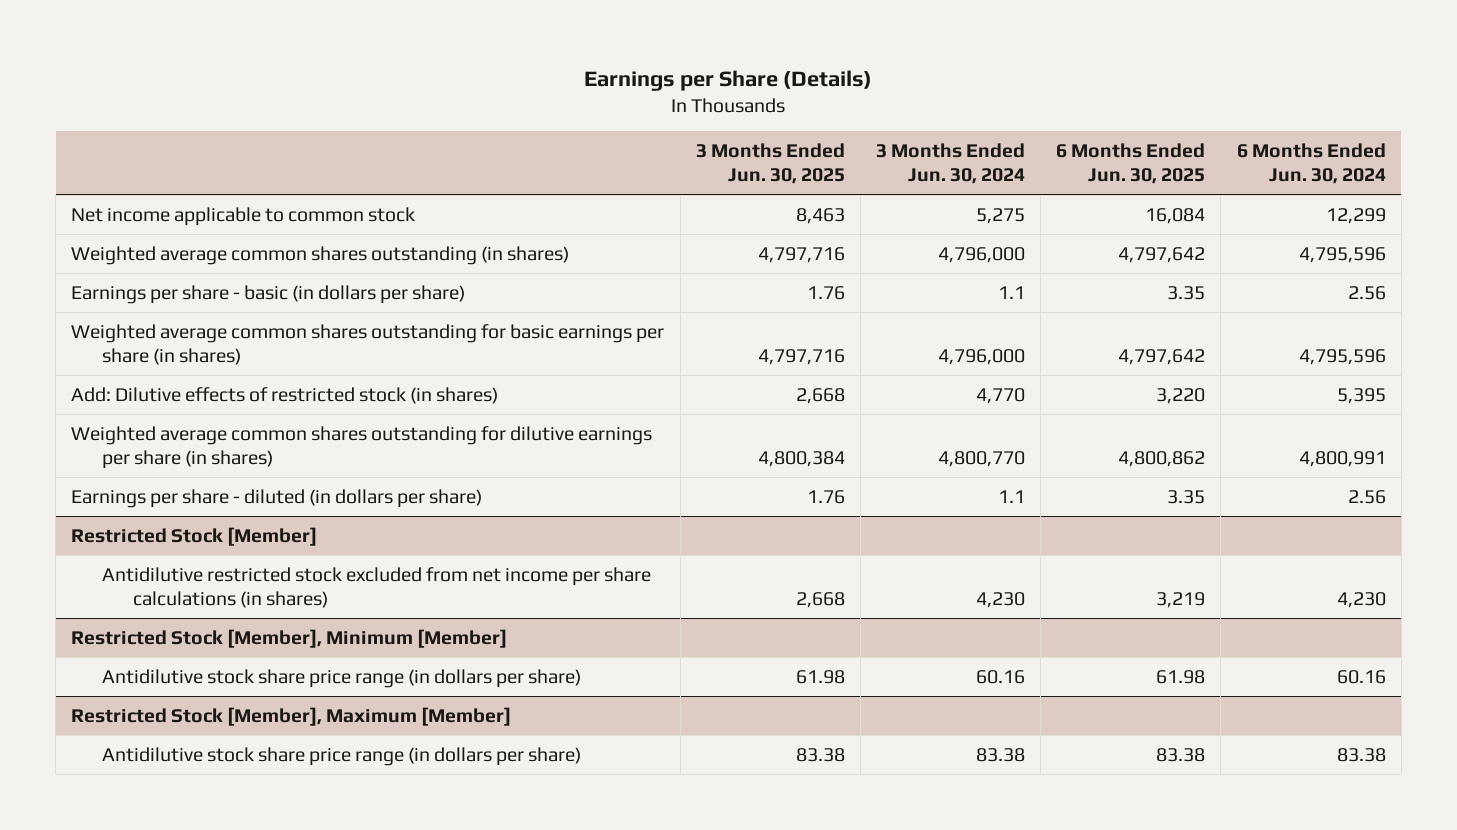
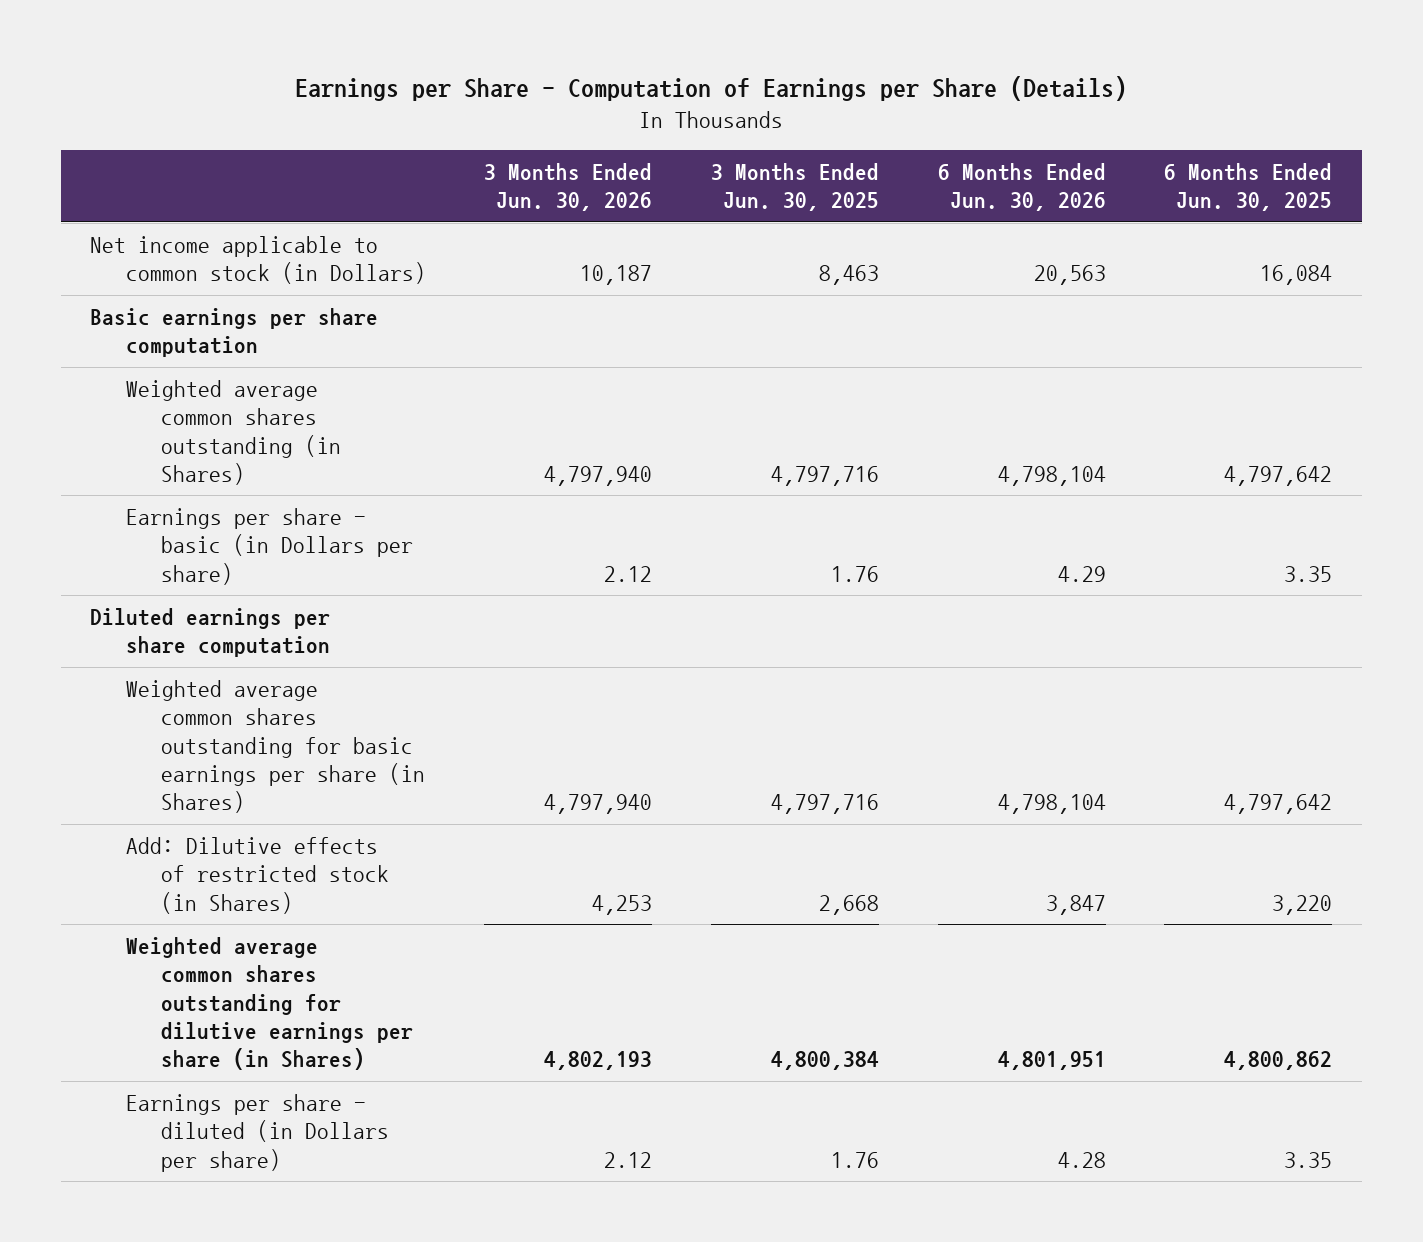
[584,69,873,91] Earnings per Share (Details) -> [295,76,1128,102] Earnings per Share - Computation of Earnings per Share (Details)
[875,142,1025,185] 3 Months Ended Jun. 30, 2024 -> none
[1236,142,1386,185] 6 Months Ended Jun. 30, 2024 -> none
none -> [484,162,653,212] 3 Months Ended Jun. 30, 2026
none -> [937,162,1106,212] 6 Months Ended Jun. 30, 2026
[71,526,318,546] Restricted Stock [Member] -> none
[102,566,652,609] Antidilutive restricted stock excluded from net income per share calculations (in shares) -> none
[71,628,508,648] Restricted Stock [Member], Minimum [Member] -> none
[102,668,582,688] Antidilutive stock share price range (in dollars per share) -> none
[71,706,512,726] Restricted Stock [Member], Maximum [Member] -> none
[102,746,582,766] Antidilutive stock share price range (in dollars per share) -> none
[71,206,416,226] Net income applicable to common stock -> [90,235,426,285] Net income applicable to common stock (in Dollars)
none -> [90,307,379,358] Basic earnings per share computation
[71,245,570,265] Weighted average common shares outstanding (in shares) -> [125,379,341,485] Weighted average common shares outstanding (in Shares)
[71,284,466,304] Earnings per share - basic (in dollars per share) -> [125,507,413,585] Earnings per share - basic (in Dollars per share)
none -> [90,607,331,658] Diluted earnings per share computation
[71,323,665,366] Weighted average common shares outstanding for basic earnings per share (in shares) -> [125,679,425,814] Weighted average common shares outstanding for basic earnings per share (in Shares)
[71,386,499,404] Add: Dilutive effects of restricted stock (in shares) -> [125,836,389,914] Add: Dilutive effects of restricted stock (in Shares)
[71,425,653,470] Weighted average common shares outstanding for dilutive earnings per share (in shares) -> [125,936,413,1071] Weighted average common shares outstanding for dilutive earnings per share (in Shares)
[71,488,483,508] Earnings per share - diluted (in dollars per share) -> [125,1093,389,1172] Earnings per share - diluted (in Dollars per share)

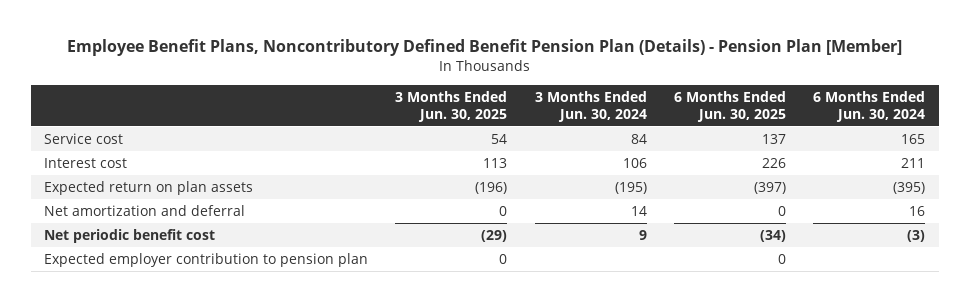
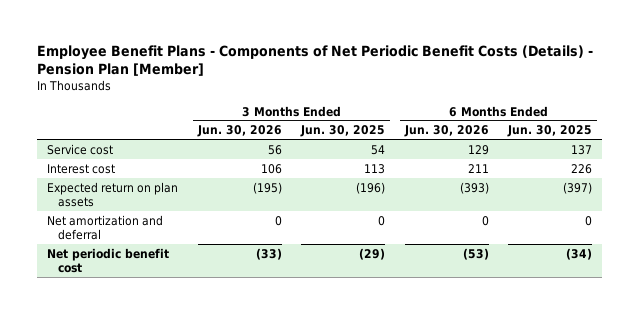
[66,39,902,57] Employee Benefit Plans, Noncontributory Defined Benefit Pension Plan (Details) - Pension Plan [Member] -> [37,44,594,77] Employee Benefit Plans - Components of Net Periodic Benefit Costs (Details) - Pension Plan [Member]
[534,91,647,122] 3 Months Ended Jun. 30, 2024 -> none
[812,91,925,122] 6 Months Ended Jun. 30, 2024 -> none
none -> [196,125,282,138] Jun. 30, 2026
none -> [403,125,489,138] Jun. 30, 2026
[44,252,369,267] Expected employer contribution to pension plan -> none

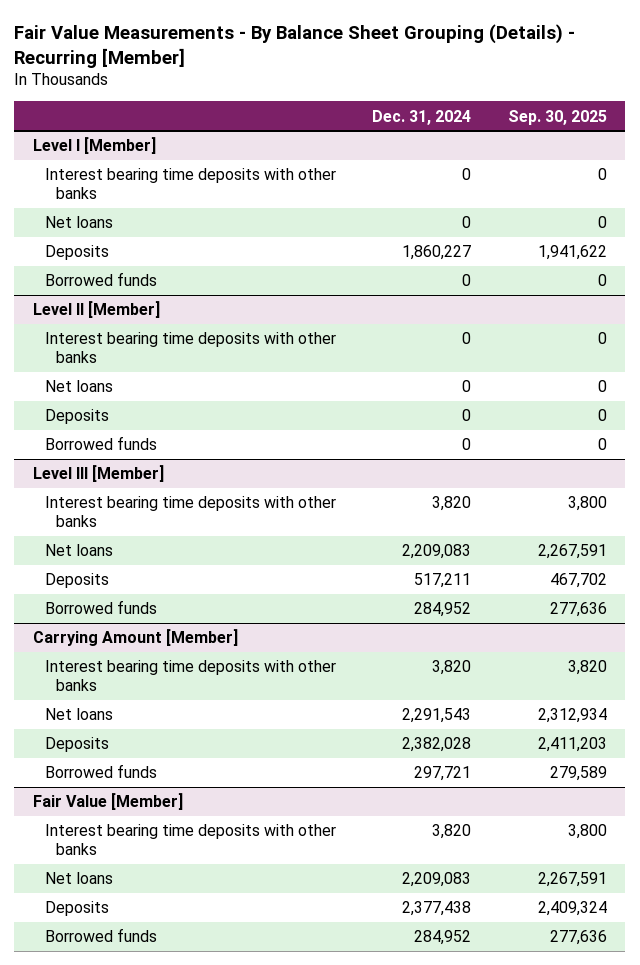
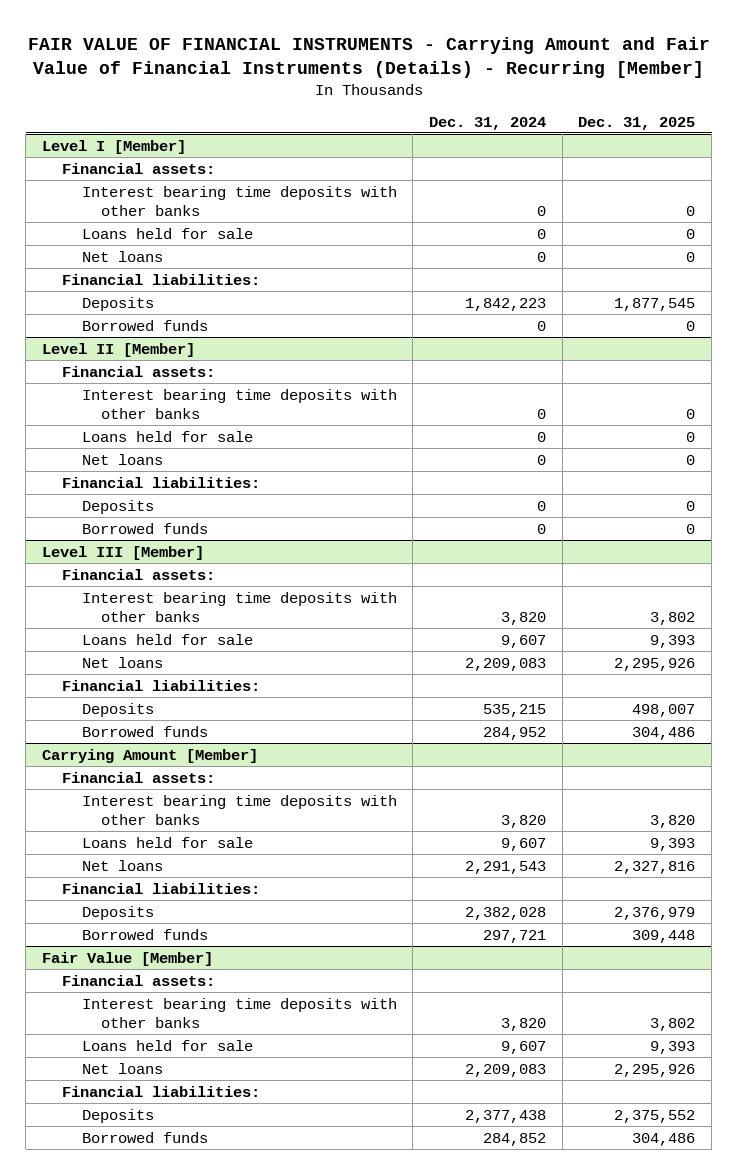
[14,24,576,68] Fair Value Measurements - By Balance Sheet Grouping (Details) - Recurring [Member] -> [27,36,710,78] FAIR VALUE OF FINANCIAL INSTRUMENTS - Carrying Amount and Fair Value of Financial Instruments (Details) - Recurring [Member]
[507,109,607,125] Sep. 30, 2025 -> none
none -> [578,116,696,130] Dec. 31, 2025
none -> [61,162,215,174] Financial assets:
none -> [81,227,253,239] Loans held for sale
none -> [61,273,260,285] Financial liabilities:
[402,245,472,261] 1,860,227 -> [465,297,547,311] 1,842,223
none -> [61,365,215,377] Financial assets:
none -> [81,430,253,442] Loans held for sale
none -> [61,476,260,488] Financial liabilities:
none -> [61,568,215,580] Financial assets:
none -> [81,633,253,645] Loans held for sale
none -> [61,679,260,691] Financial liabilities:
[414,573,472,589] 517,211 -> [483,703,547,717] 535,215
none -> [61,771,215,783] Financial assets:
none -> [81,836,253,848] Loans held for sale
none -> [61,882,260,894] Financial liabilities:
none -> [61,974,215,986] Financial assets:
none -> [81,1039,253,1051] Loans held for sale
none -> [61,1085,260,1097] Financial liabilities:
[414,930,472,946] 284,952 -> [483,1132,547,1146] 284,852

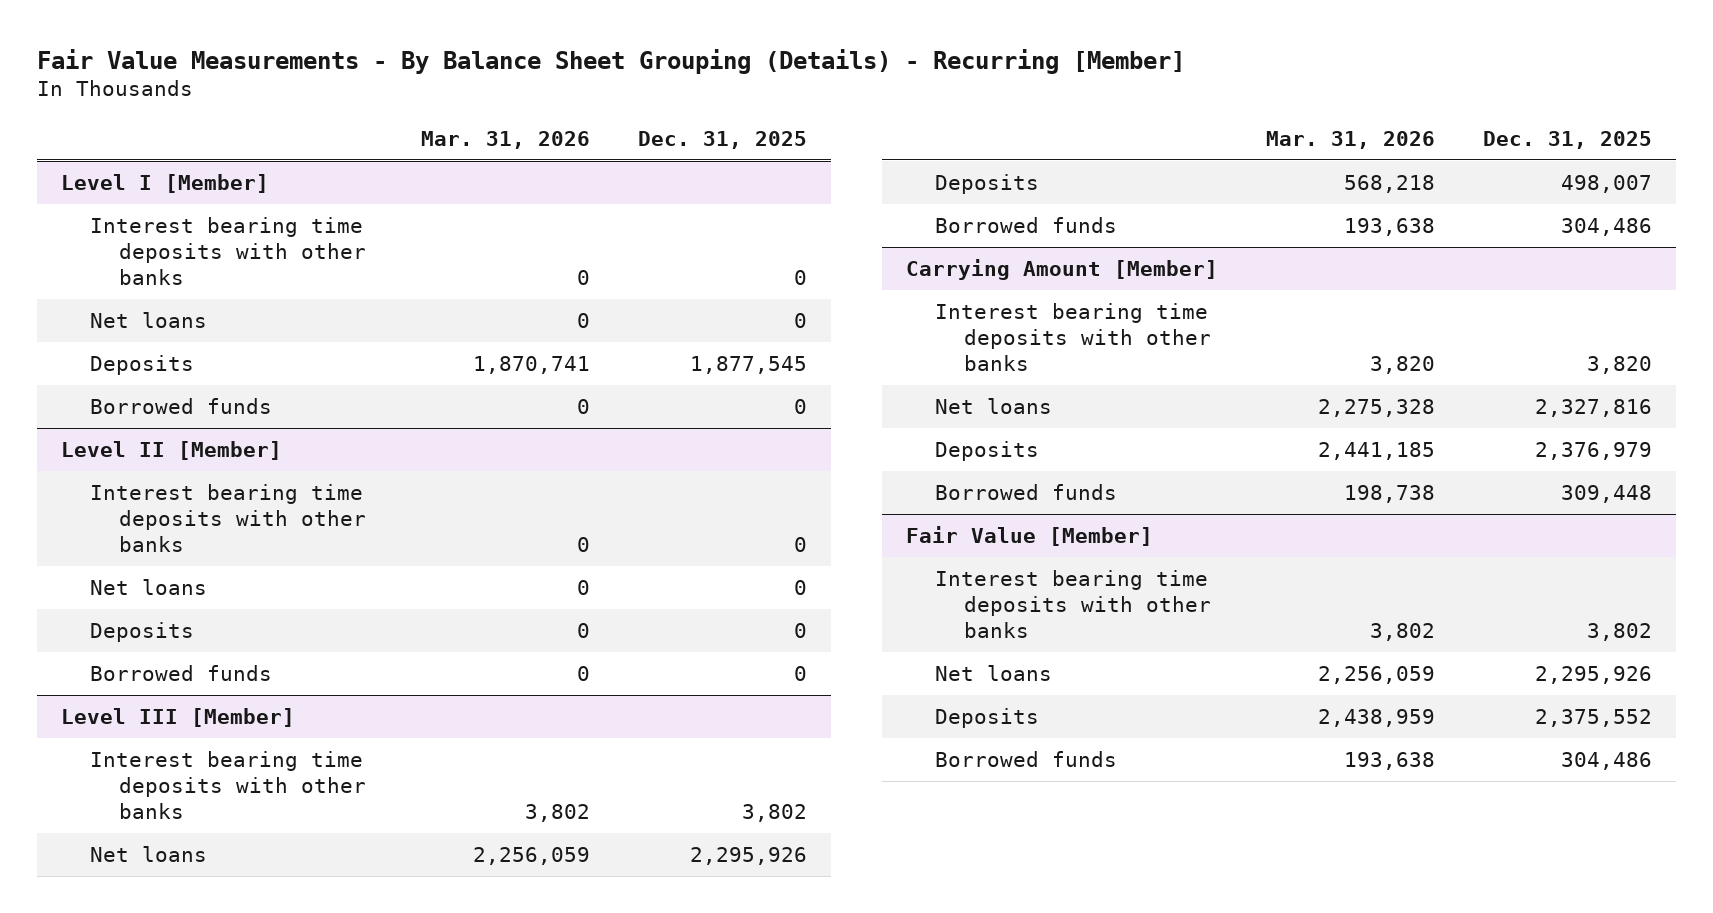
[27,36,710,78] FAIR VALUE OF FINANCIAL INSTRUMENTS - Carrying Amount and Fair Value of Financial Instruments (Details) - Recurring [Member] -> [36,48,1185,74] Fair Value Measurements - By Balance Sheet Grouping (Details) - Recurring [Member]
[429,116,547,130] Dec. 31, 2024 -> none
none -> [420,130,590,149] Mar. 31, 2026
[61,162,215,174] Financial assets: -> none
[81,227,253,239] Loans held for sale -> none
[61,273,260,285] Financial liabilities: -> none
[61,365,215,377] Financial assets: -> none
[81,430,253,442] Loans held for sale -> none
[61,476,260,488] Financial liabilities: -> none
[61,568,215,580] Financial assets: -> none
[81,633,253,645] Loans held for sale -> none
[61,679,260,691] Financial liabilities: -> none
[61,771,215,783] Financial assets: -> none
[81,836,253,848] Loans held for sale -> none
[61,882,260,894] Financial liabilities: -> none
[61,974,215,986] Financial assets: -> none
[81,1039,253,1051] Loans held for sale -> none
[61,1085,260,1097] Financial liabilities: -> none

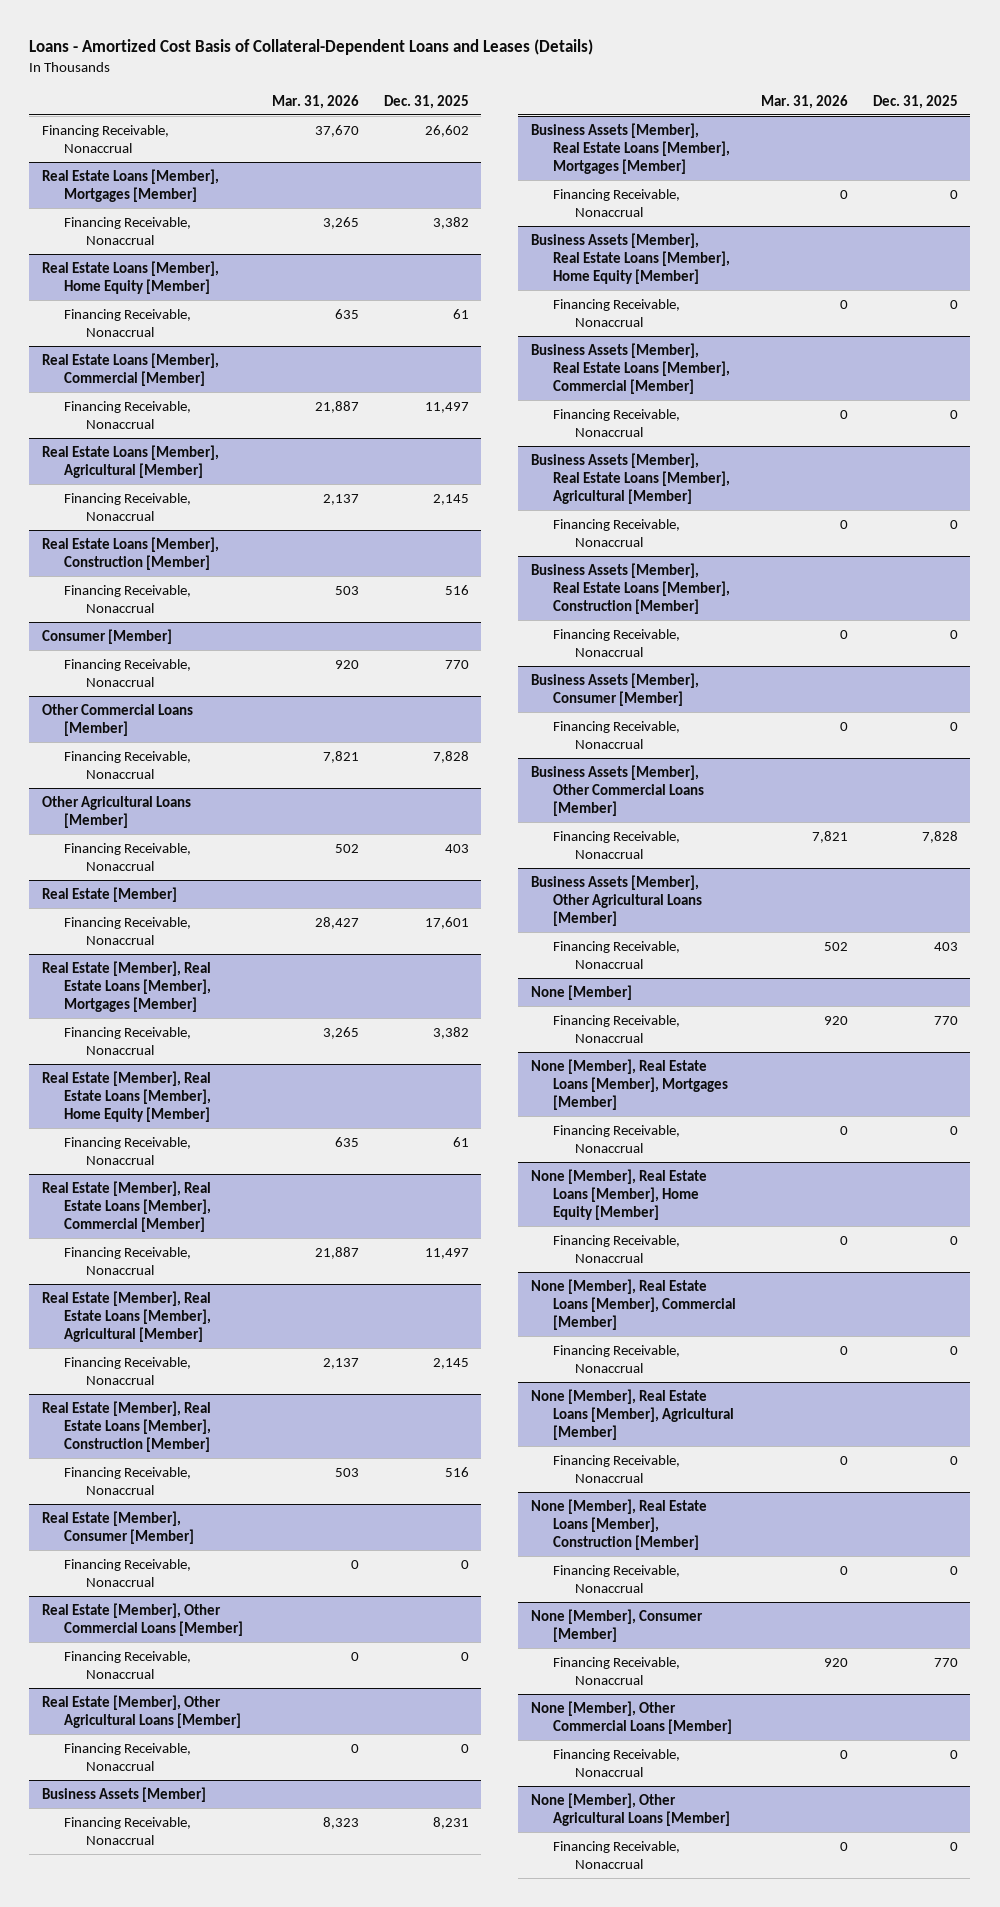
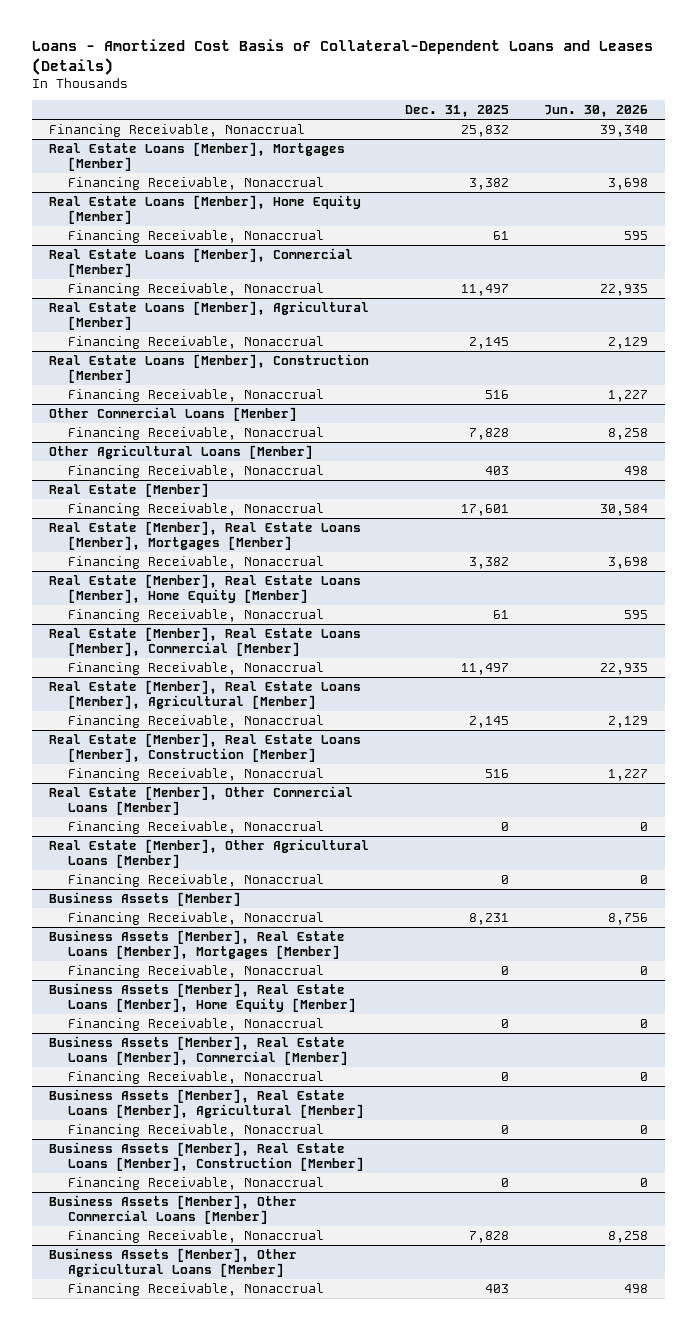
[271,94,359,109] Mar. 31, 2026 -> none
none -> [543,105,648,118] Jun. 30, 2026
[424,124,469,137] 26,602 -> [460,124,509,137] 25,832
[41,628,172,644] Consumer [Member] -> none
[63,658,191,687] Financing Receivable, Nonaccrual -> none
[41,1510,194,1544] Real Estate [Member], Consumer [Member] -> none
[63,1558,191,1587] Financing Receivable, Nonaccrual -> none
[530,672,699,706] Business Assets [Member], Consumer [Member] -> none
[553,720,681,749] Financing Receivable, Nonaccrual -> none
[530,984,632,1000] None [Member] -> none
[553,1014,681,1043] Financing Receivable, Nonaccrual -> none
[530,1058,729,1110] None [Member], Real Estate Loans [Member], Mortgages [Member] -> none
[553,1124,681,1153] Financing Receivable, Nonaccrual -> none
[530,1168,707,1220] None [Member], Real Estate Loans [Member], Home Equity [Member] -> none
[553,1234,681,1263] Financing Receivable, Nonaccrual -> none
[530,1278,737,1330] None [Member], Real Estate Loans [Member], Commercial [Member] -> none
[553,1344,681,1373] Financing Receivable, Nonaccrual -> none
[530,1388,735,1440] None [Member], Real Estate Loans [Member], Agricultural [Member] -> none
[553,1454,681,1483] Financing Receivable, Nonaccrual -> none
[530,1498,707,1550] None [Member], Real Estate Loans [Member], Construction [Member] -> none
[553,1564,681,1593] Financing Receivable, Nonaccrual -> none
[530,1608,703,1642] None [Member], Consumer [Member] -> none
[553,1656,681,1685] Financing Receivable, Nonaccrual -> none
[530,1700,733,1734] None [Member], Other Commercial Loans [Member] -> none
[553,1748,681,1777] Financing Receivable, Nonaccrual -> none
[530,1792,731,1826] None [Member], Other Agricultural Loans [Member] -> none
[553,1840,681,1869] Financing Receivable, Nonaccrual -> none

